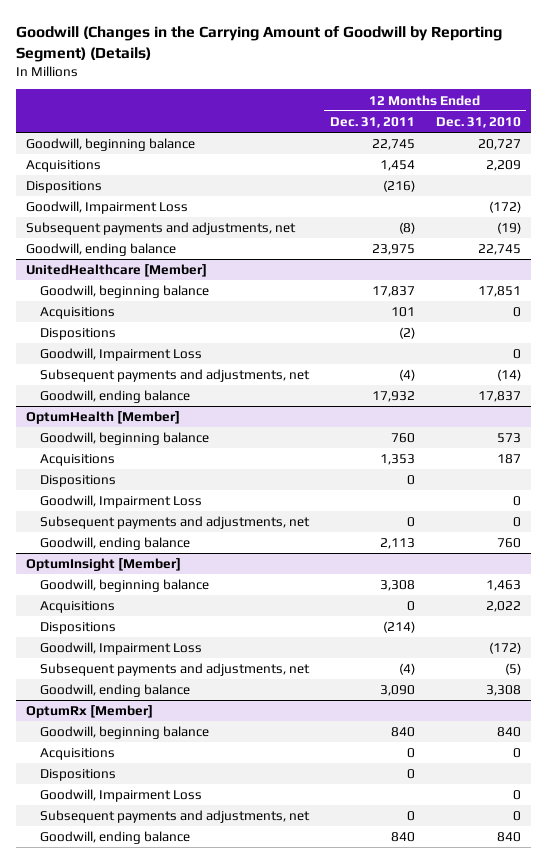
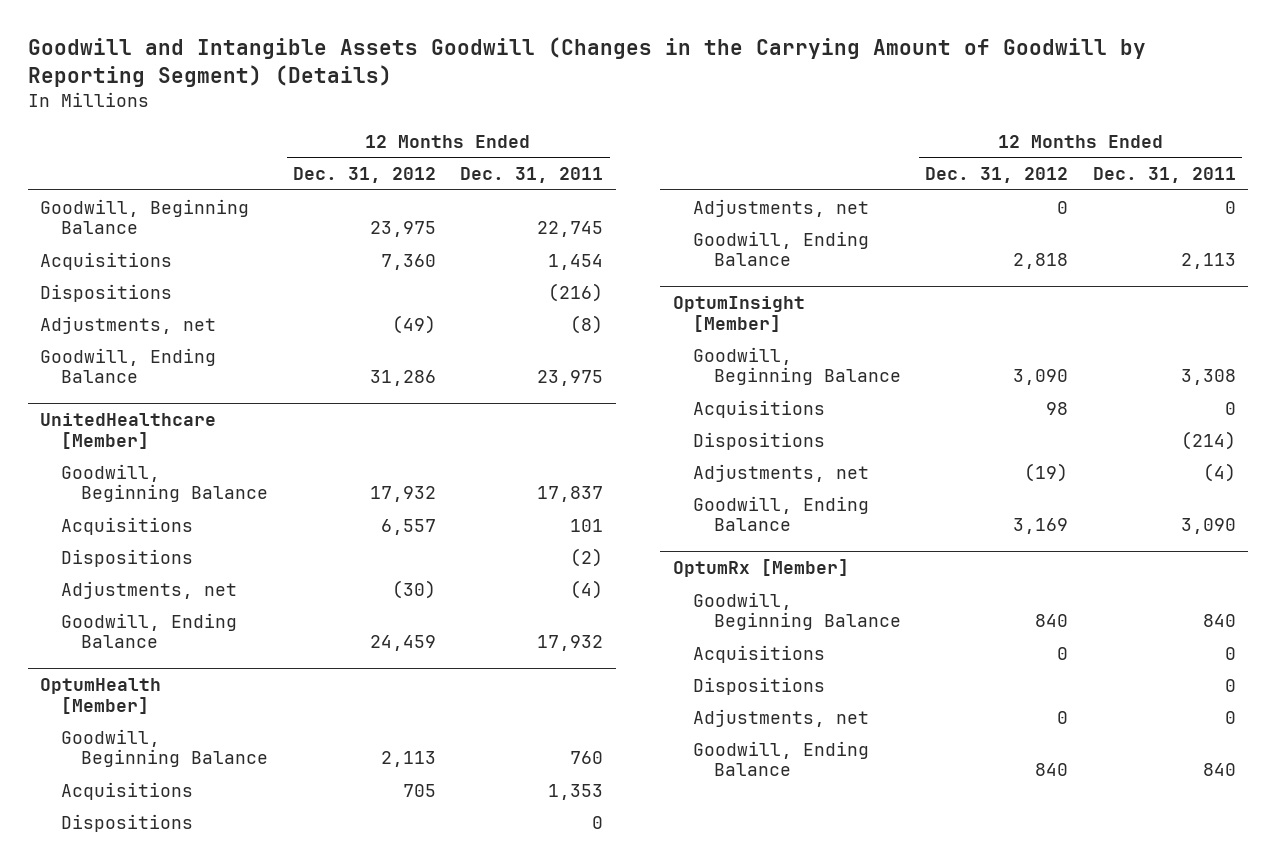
[15,25,502,62] Goodwill (Changes in the Carrying Amount of Goodwill by Reporting Segment) (Details) -> [27,37,1146,88] Goodwill and Intangible Assets Goodwill (Changes in the Carrying Amount of Goodwill by Reporting Segment) (Details)
[435,116,521,128] Dec. 31, 2010 -> none
none -> [292,167,436,184] Dec. 31, 2012
[25,138,195,152] Goodwill, beginning balance -> [40,198,250,235] Goodwill, Beginning Balance
[25,201,188,215] Goodwill, Impairment Loss -> none
[25,222,296,236] Subsequent payments and adjustments, net -> [40,315,217,334] Adjustments, net
[25,243,176,257] Goodwill, ending balance -> [40,347,217,384] Goodwill, Ending Balance
[39,285,209,299] Goodwill, beginning balance -> [60,463,269,503] Goodwill, Beginning Balance
[39,348,202,362] Goodwill, Impairment Loss -> none
[39,369,310,383] Subsequent payments and adjustments, net -> [60,580,237,599] Adjustments, net
[39,390,190,404] Goodwill, ending balance -> [60,612,237,649] Goodwill, Ending Balance
[39,432,209,446] Goodwill, beginning balance -> [60,728,269,768] Goodwill, Beginning Balance
[39,495,202,509] Goodwill, Impairment Loss -> none
[39,516,310,530] Subsequent payments and adjustments, net -> [693,198,870,217] Adjustments, net
[39,537,190,551] Goodwill, ending balance -> [693,230,870,267] Goodwill, Ending Balance
[39,579,209,593] Goodwill, beginning balance -> [693,346,901,386] Goodwill, Beginning Balance
[39,642,202,656] Goodwill, Impairment Loss -> none
[39,663,310,677] Subsequent payments and adjustments, net -> [693,463,870,482] Adjustments, net
[39,684,190,698] Goodwill, ending balance -> [693,495,870,532] Goodwill, Ending Balance
[39,726,209,740] Goodwill, beginning balance -> [693,591,901,631] Goodwill, Beginning Balance
[39,789,202,803] Goodwill, Impairment Loss -> none
[39,810,310,824] Subsequent payments and adjustments, net -> [693,708,870,727] Adjustments, net
[39,831,190,845] Goodwill, ending balance -> [693,740,870,777] Goodwill, Ending Balance

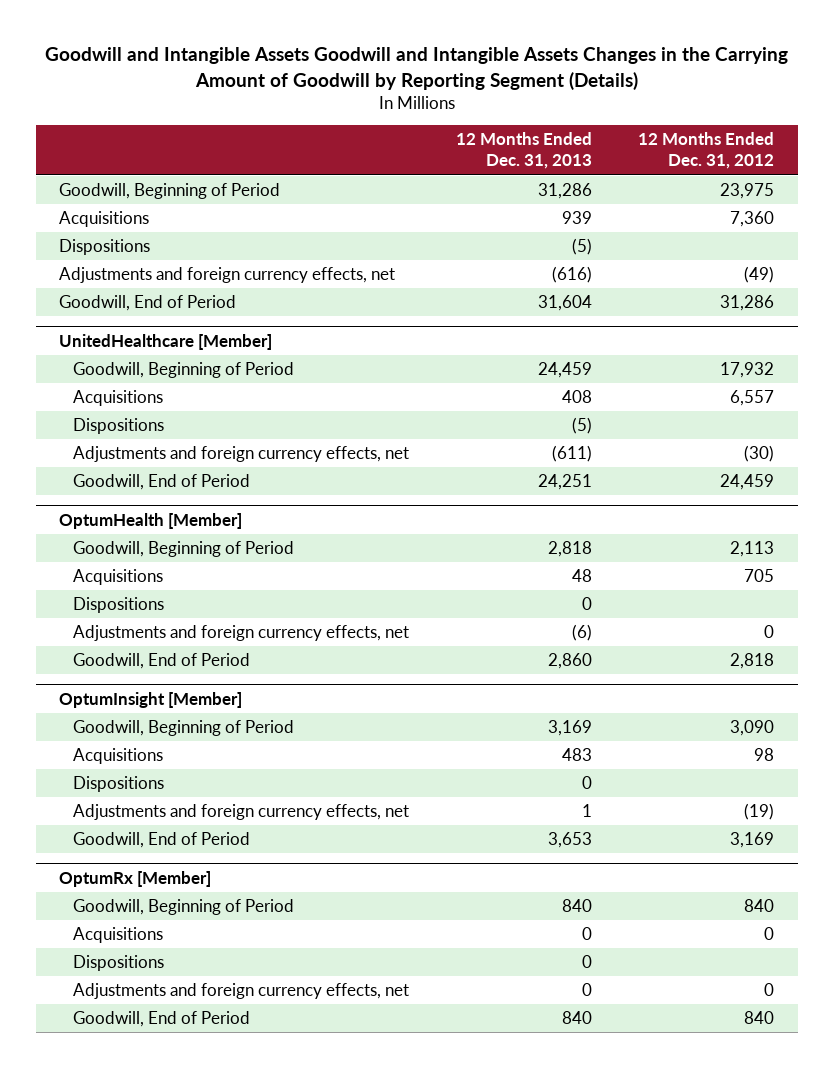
[27,37,1146,88] Goodwill and Intangible Assets Goodwill (Changes in the Carrying Amount of Goodwill by Reporting Segment) (Details) -> [44,47,788,90] Goodwill and Intangible Assets Goodwill and Intangible Assets Changes in the Carrying Amount of Goodwill by Reporting Segment (Details)
[460,167,604,184] Dec. 31, 2011 -> none
none -> [455,132,592,170] 12 Months Ended Dec. 31, 2013
[40,198,250,235] Goodwill, Beginning Balance -> [59,183,281,200] Goodwill, Beginning of Period
[40,315,217,334] Adjustments, net -> [59,267,396,284] Adjustments and foreign currency effects, net
[40,347,217,384] Goodwill, Ending Balance -> [59,295,237,312] Goodwill, End of Period
[60,463,269,503] Goodwill, Beginning Balance -> [73,362,295,379] Goodwill, Beginning of Period
[60,580,237,599] Adjustments, net -> [73,446,410,463] Adjustments and foreign currency effects, net
[60,612,237,649] Goodwill, Ending Balance -> [73,474,251,491] Goodwill, End of Period
[60,728,269,768] Goodwill, Beginning Balance -> [73,541,295,558] Goodwill, Beginning of Period
[693,198,870,217] Adjustments, net -> [73,625,410,642] Adjustments and foreign currency effects, net
[693,230,870,267] Goodwill, Ending Balance -> [73,653,251,670] Goodwill, End of Period
[693,346,901,386] Goodwill, Beginning Balance -> [73,720,295,737] Goodwill, Beginning of Period
[693,463,870,482] Adjustments, net -> [73,804,410,821] Adjustments and foreign currency effects, net
[693,495,870,532] Goodwill, Ending Balance -> [73,832,251,849] Goodwill, End of Period
[693,591,901,631] Goodwill, Beginning Balance -> [73,899,295,916] Goodwill, Beginning of Period
[693,708,870,727] Adjustments, net -> [73,983,410,1000] Adjustments and foreign currency effects, net
[693,740,870,777] Goodwill, Ending Balance -> [73,1011,251,1028] Goodwill, End of Period

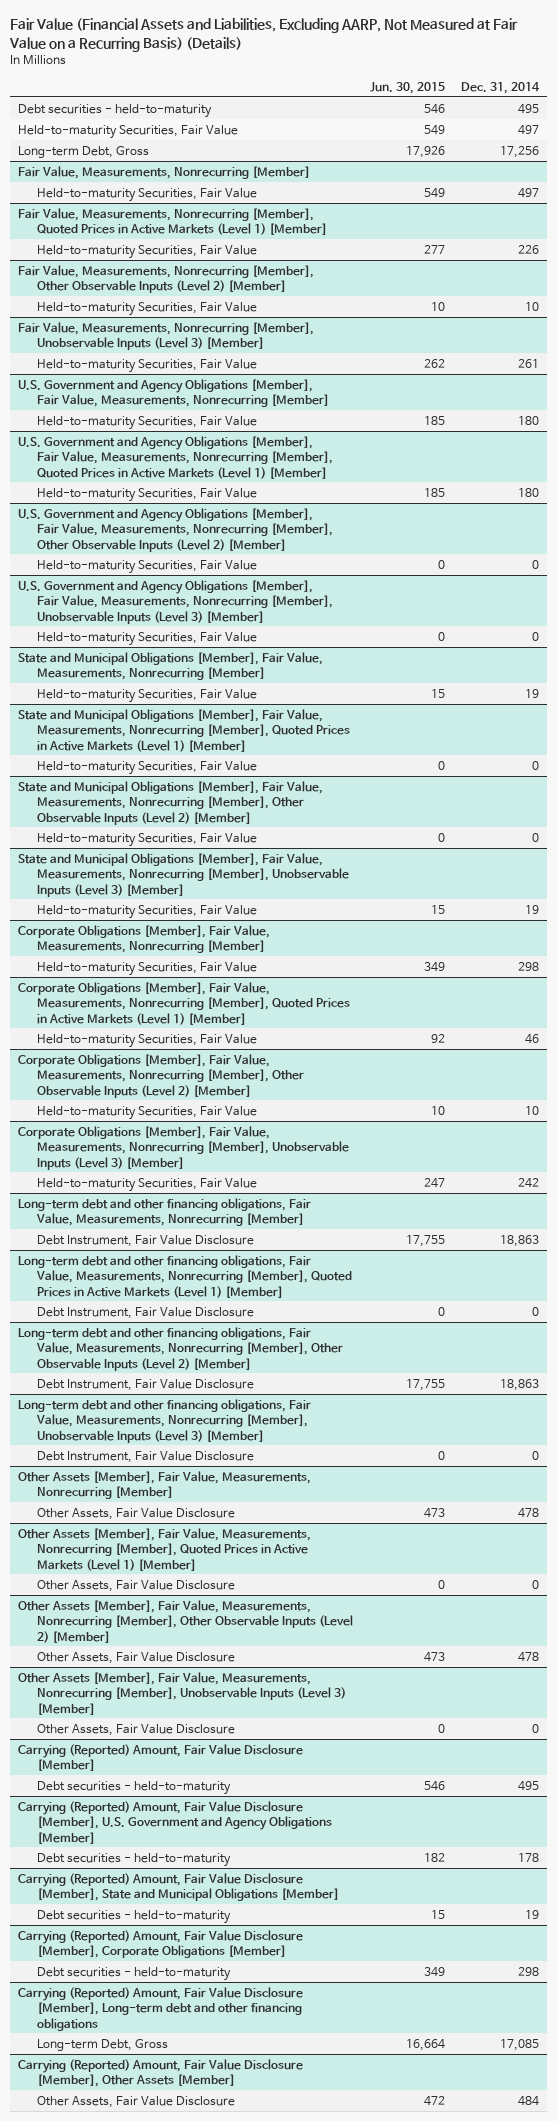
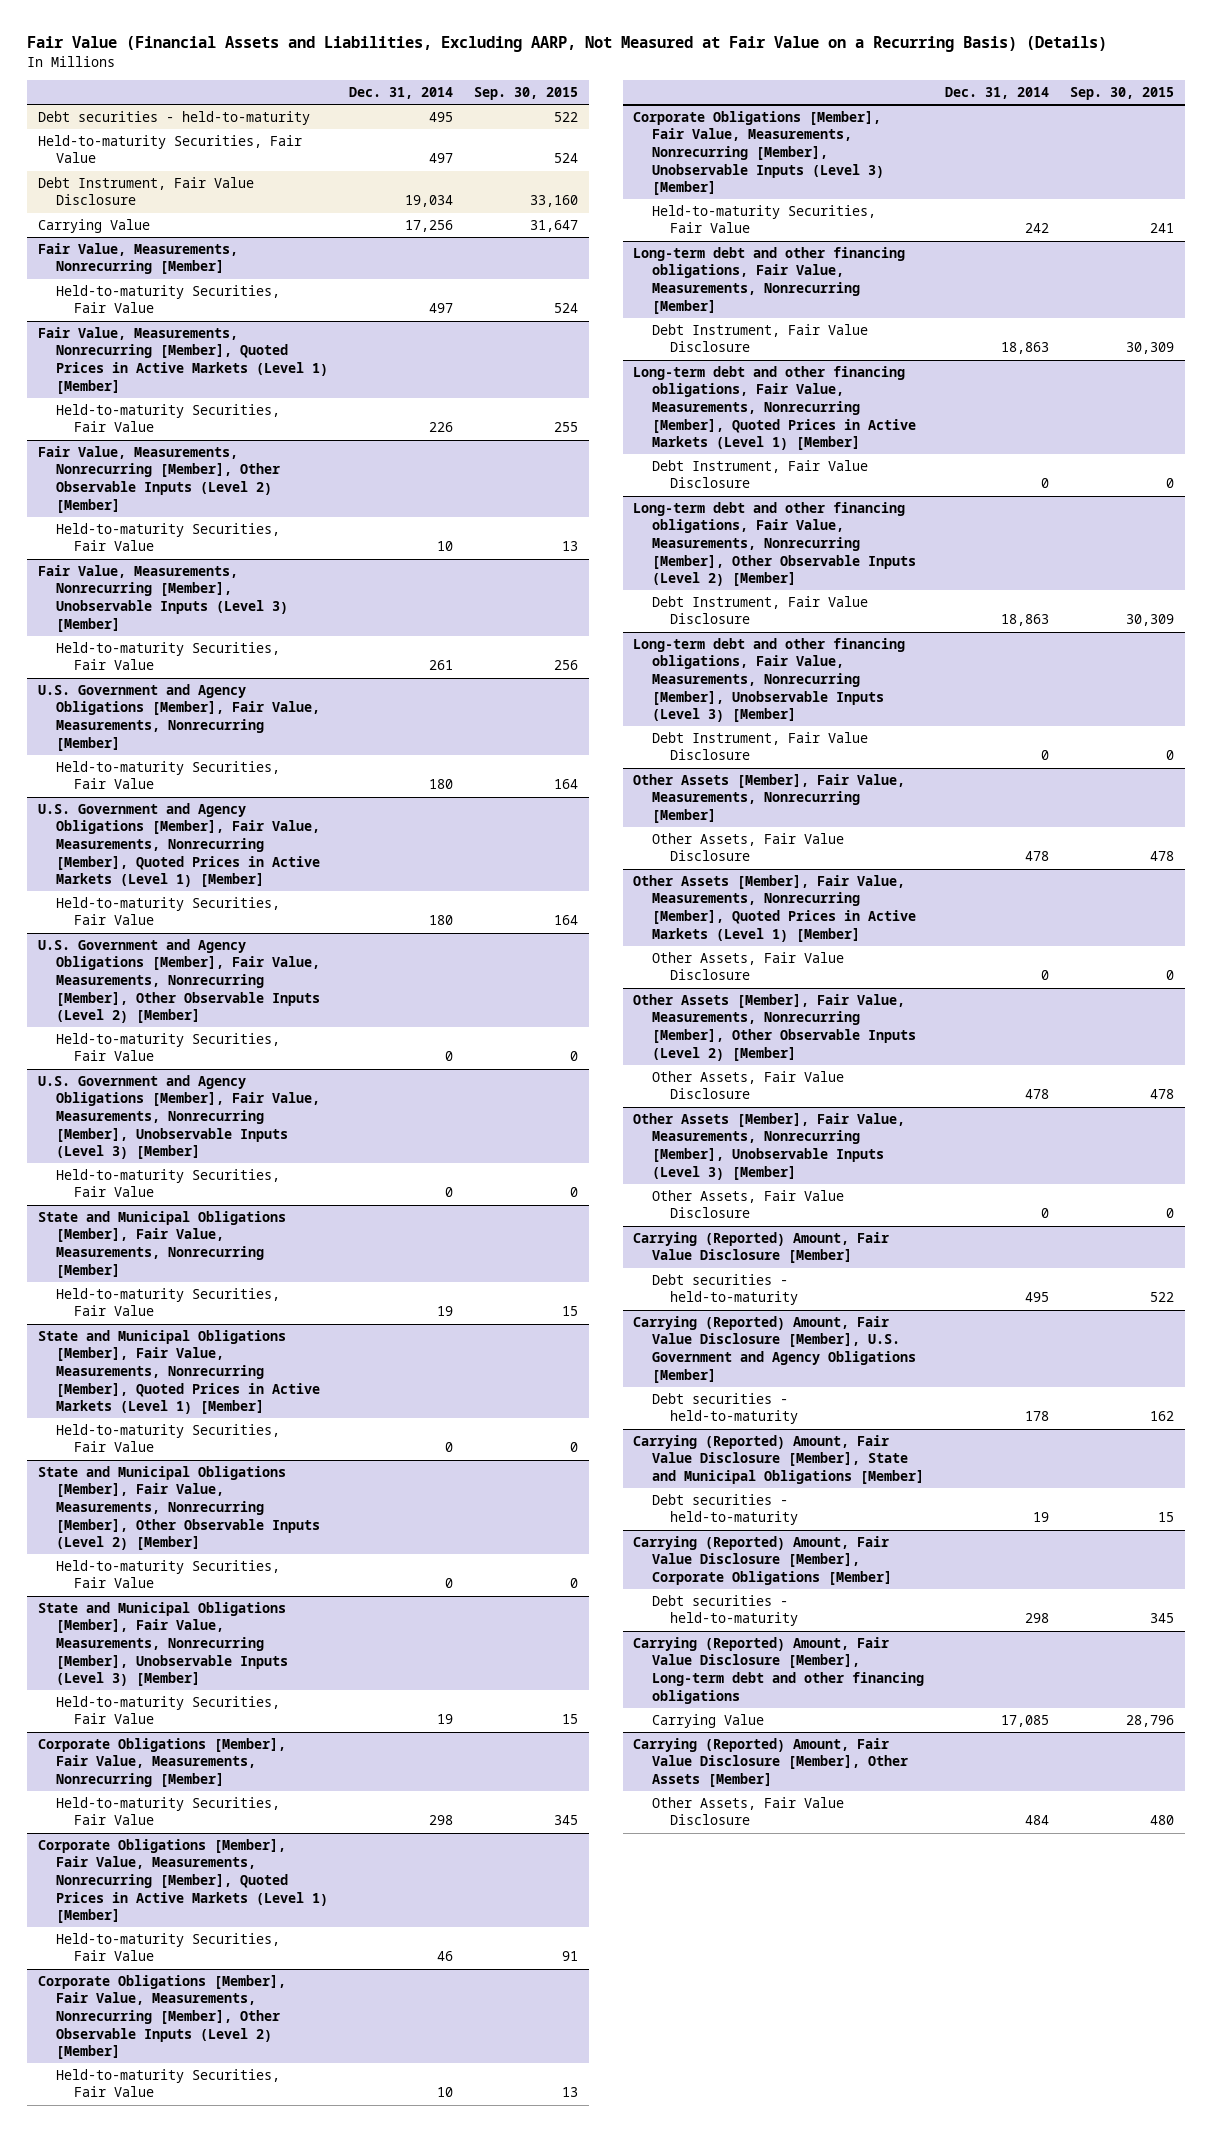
[369,81,445,94] Jun. 30, 2015 -> none
none -> [474,87,579,101] Sep. 30, 2015
none -> [37,176,254,206] Debt Instrument, Fair Value Disclosure
[18,145,150,158] Long-term Debt, Gross -> [37,218,150,233] Carrying Value
[37,2038,169,2051] Long-term Debt, Gross -> [651,1713,764,1728] Carrying Value

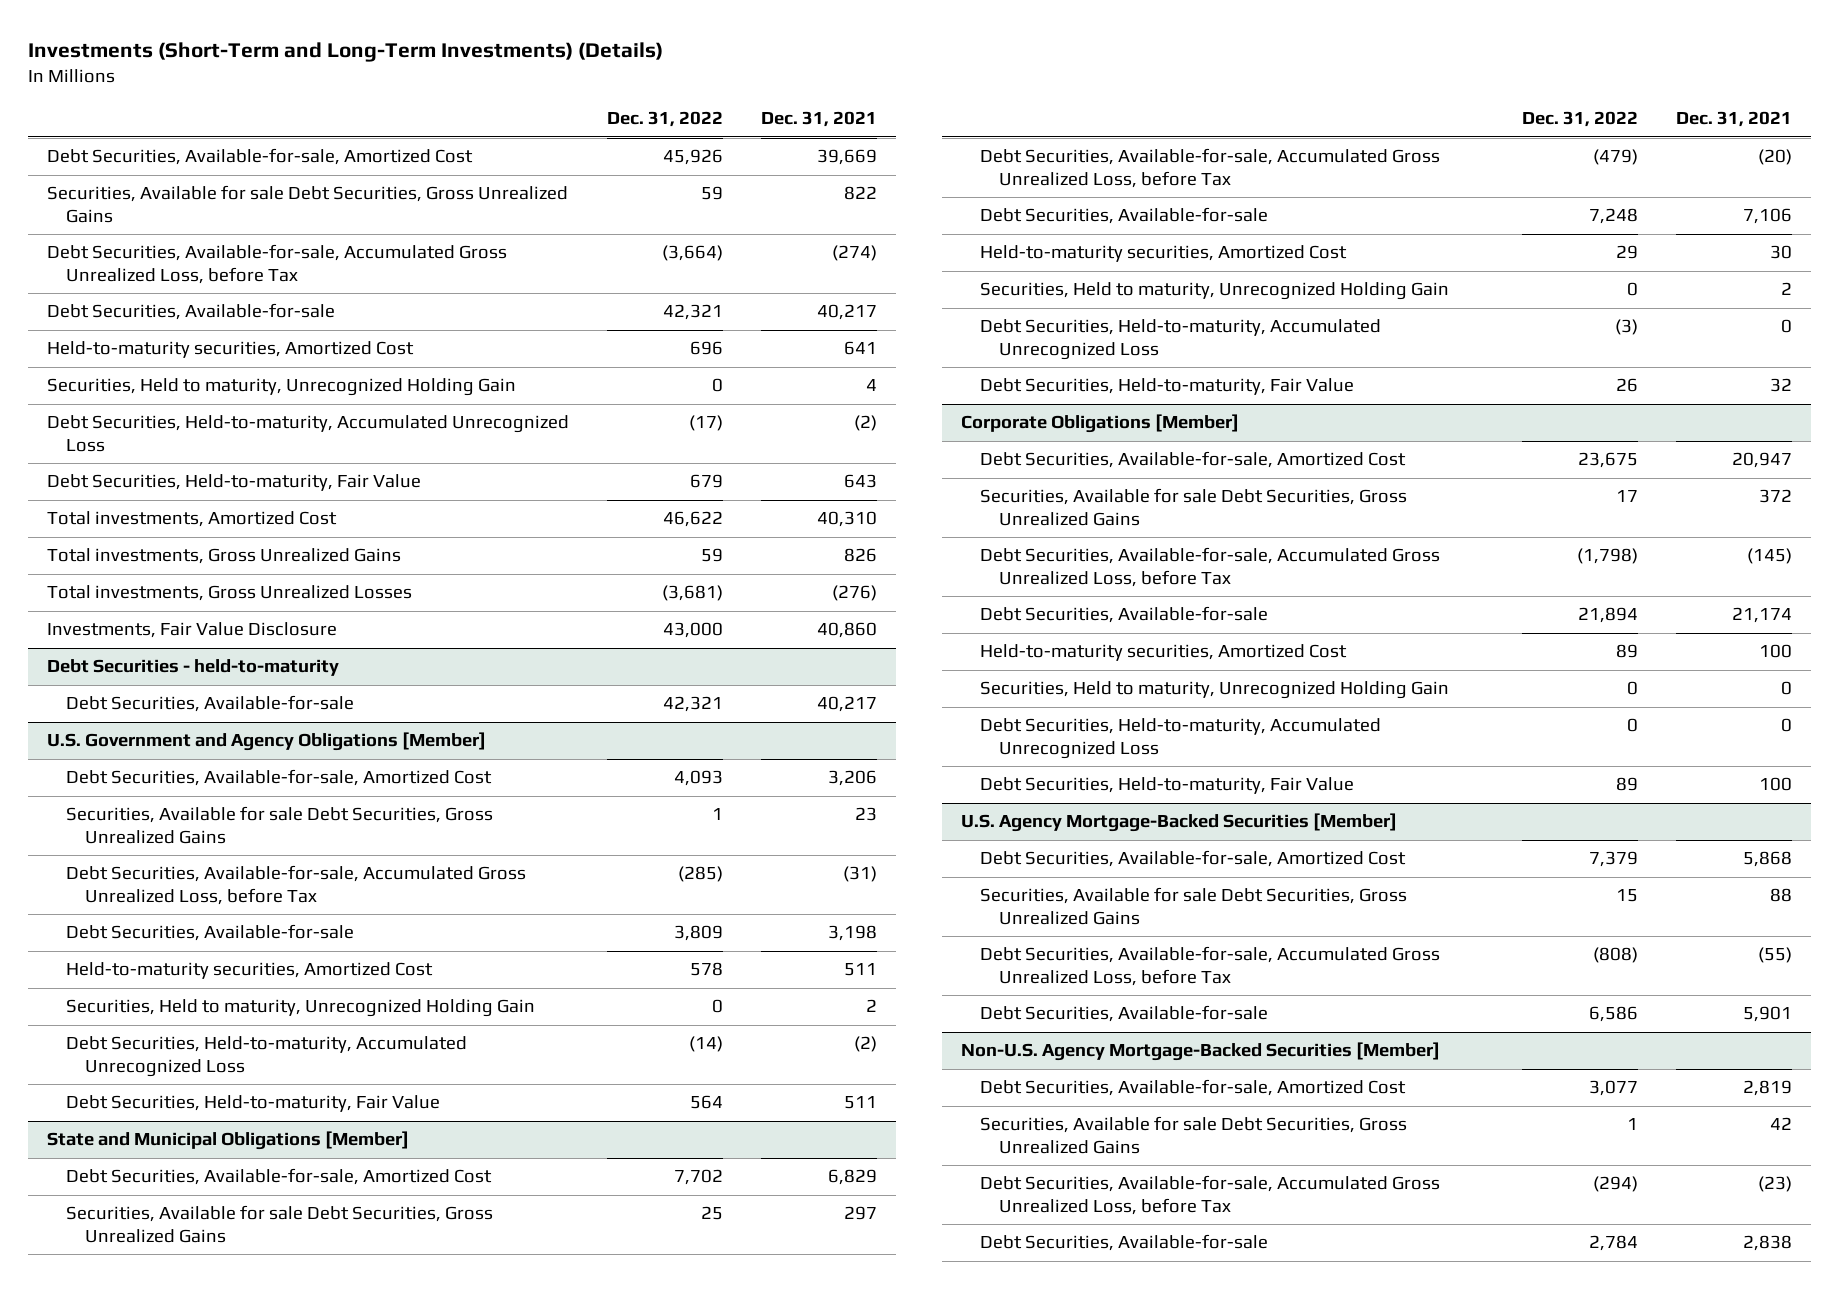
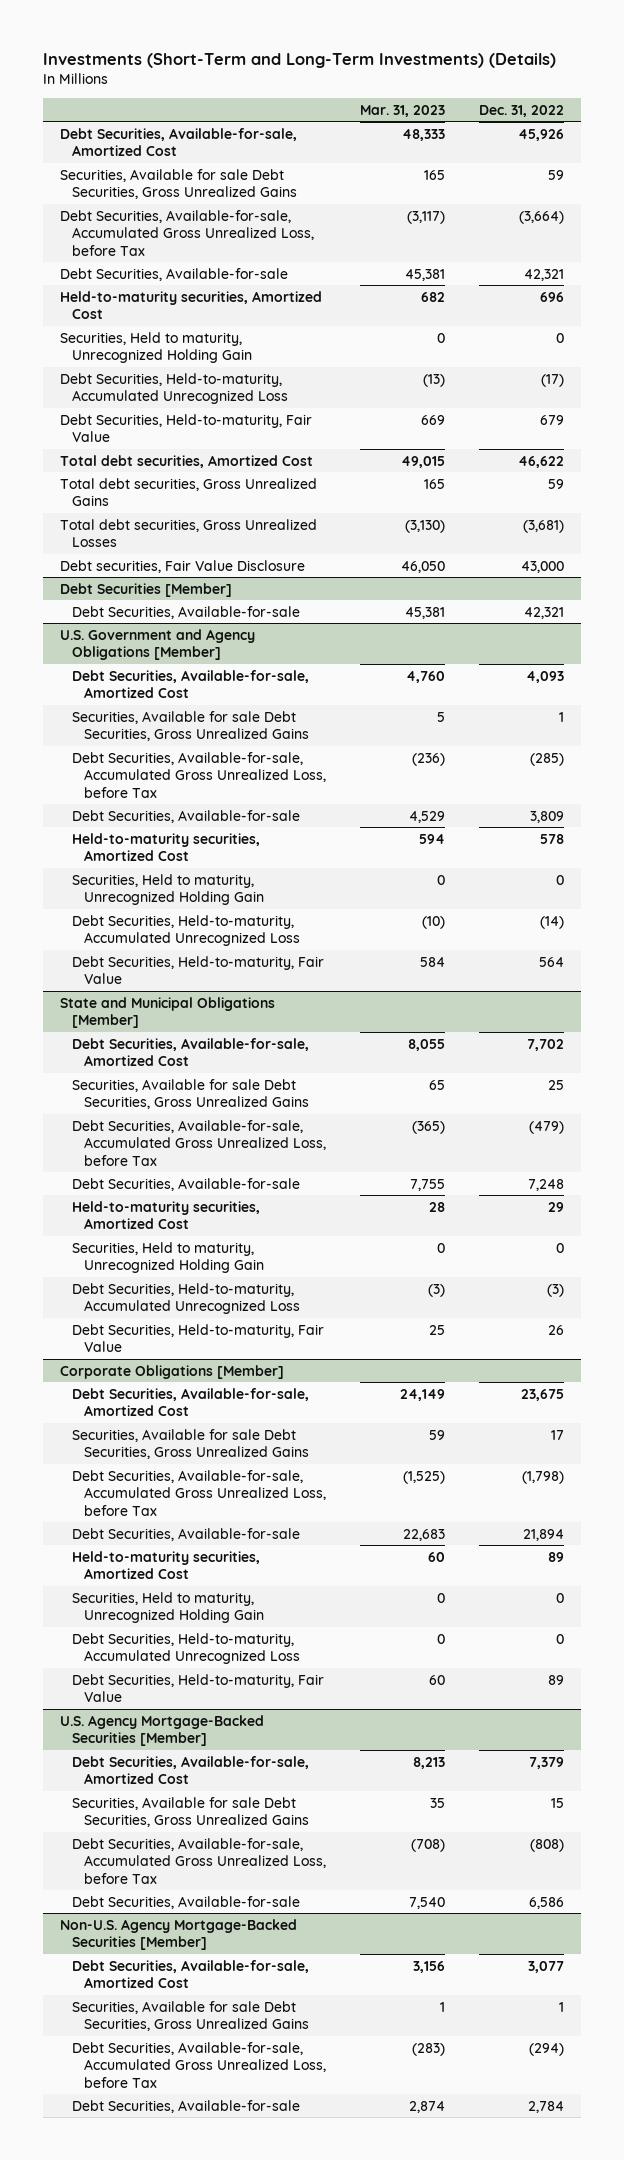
[761,111,878,128] Dec. 31, 2021 -> none
none -> [360,105,446,118] Mar. 31, 2023
[47,511,338,528] Total investments, Amortized Cost -> [60,454,314,468] Total debt securities, Amortized Cost
[47,548,402,565] Total investments, Gross Unrealized Gains -> [60,477,318,507] Total debt securities, Gross Unrealized Gains
[47,585,413,602] Total investments, Gross Unrealized Losses -> [60,518,318,548] Total debt securities, Gross Unrealized Losses
[47,622,338,639] Investments, Fair Value Disclosure -> [60,559,306,573] Debt securities, Fair Value Disclosure
[47,659,340,677] Debt Securities - held-to-maturity -> [60,582,233,597] Debt Securities [Member]

